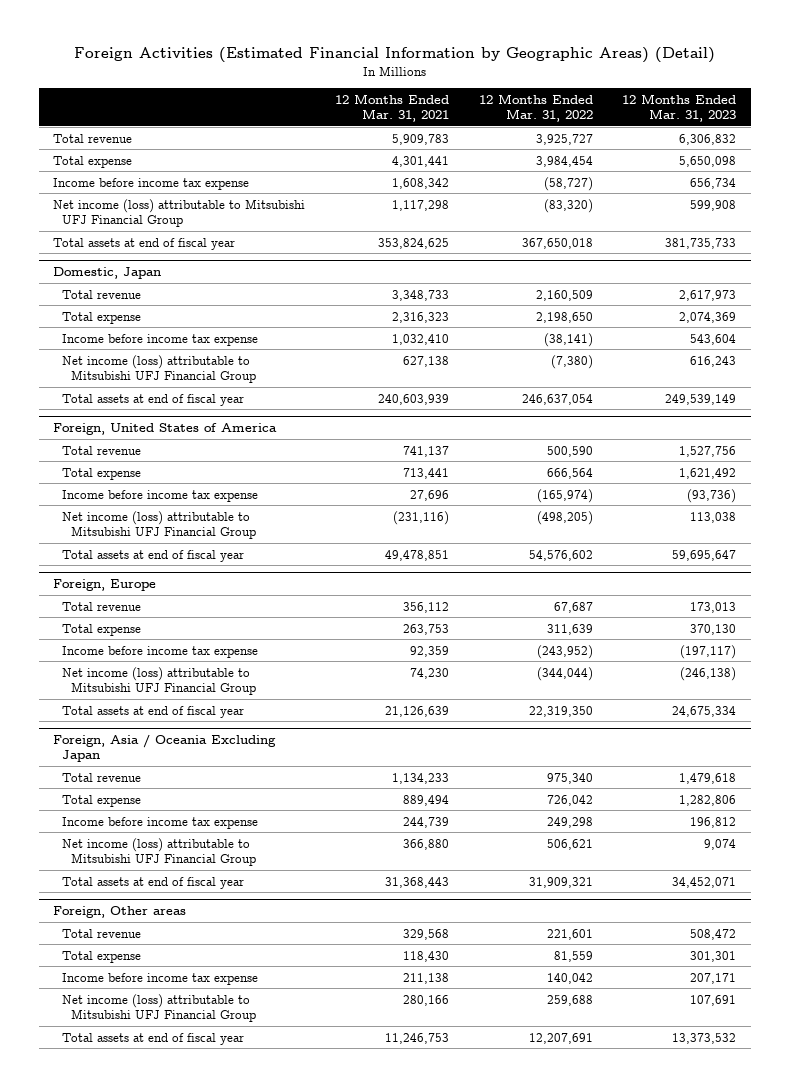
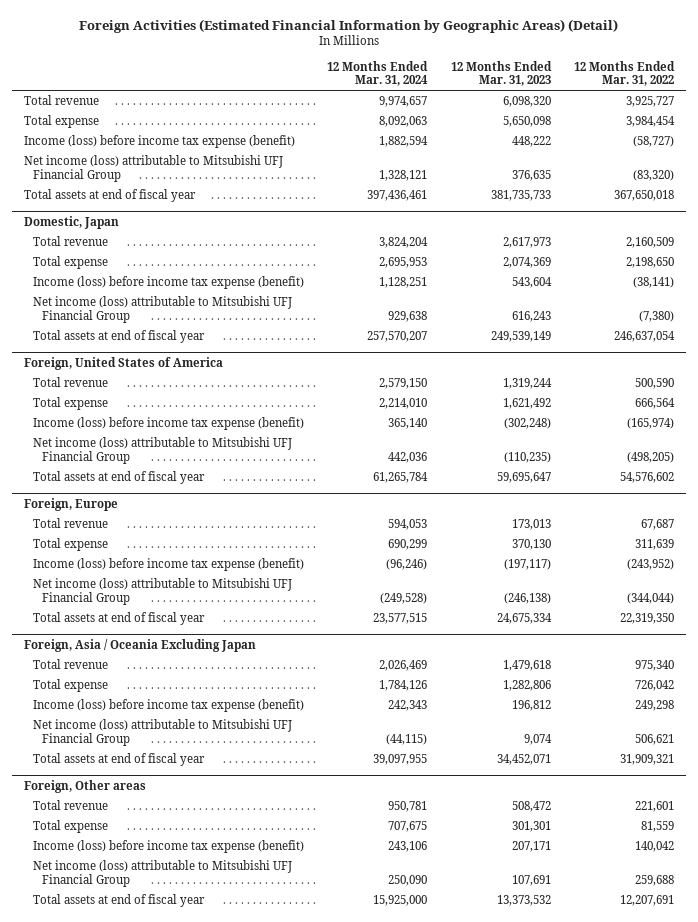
[335,94,450,123] 12 Months Ended Mar. 31, 2021 -> none
none -> [327,60,429,87] 12 Months Ended Mar. 31, 2024
[679,133,737,145] 6,306,832 -> [502,96,551,108] 6,098,320
[53,177,250,190] Income before income tax expense -> [23,135,295,149] Income (loss) before income tax expense (benefit)
[690,177,737,189] 656,734 -> [511,136,551,148] 448,222
[690,199,737,211] 599,908 -> [511,169,551,181] 376,635
[62,333,259,346] Income before income tax expense -> [32,276,304,290] Income (loss) before income tax expense (benefit)
[679,445,737,457] 1,527,756 -> [502,378,552,390] 1,319,244
[62,489,259,502] Income before income tax expense -> [32,417,304,431] Income (loss) before income tax expense (benefit)
[687,488,737,503] (93,736) -> [503,418,551,430] (302,248)
[690,511,737,523] 113,038 -> [503,451,551,463] (110,235)
[62,645,259,658] Income before income tax expense -> [32,558,304,572] Income (loss) before income tax expense (benefit)
[62,816,259,829] Income before income tax expense -> [32,699,304,713] Income (loss) before income tax expense (benefit)
[62,972,259,985] Income before income tax expense -> [32,840,304,854] Income (loss) before income tax expense (benefit)

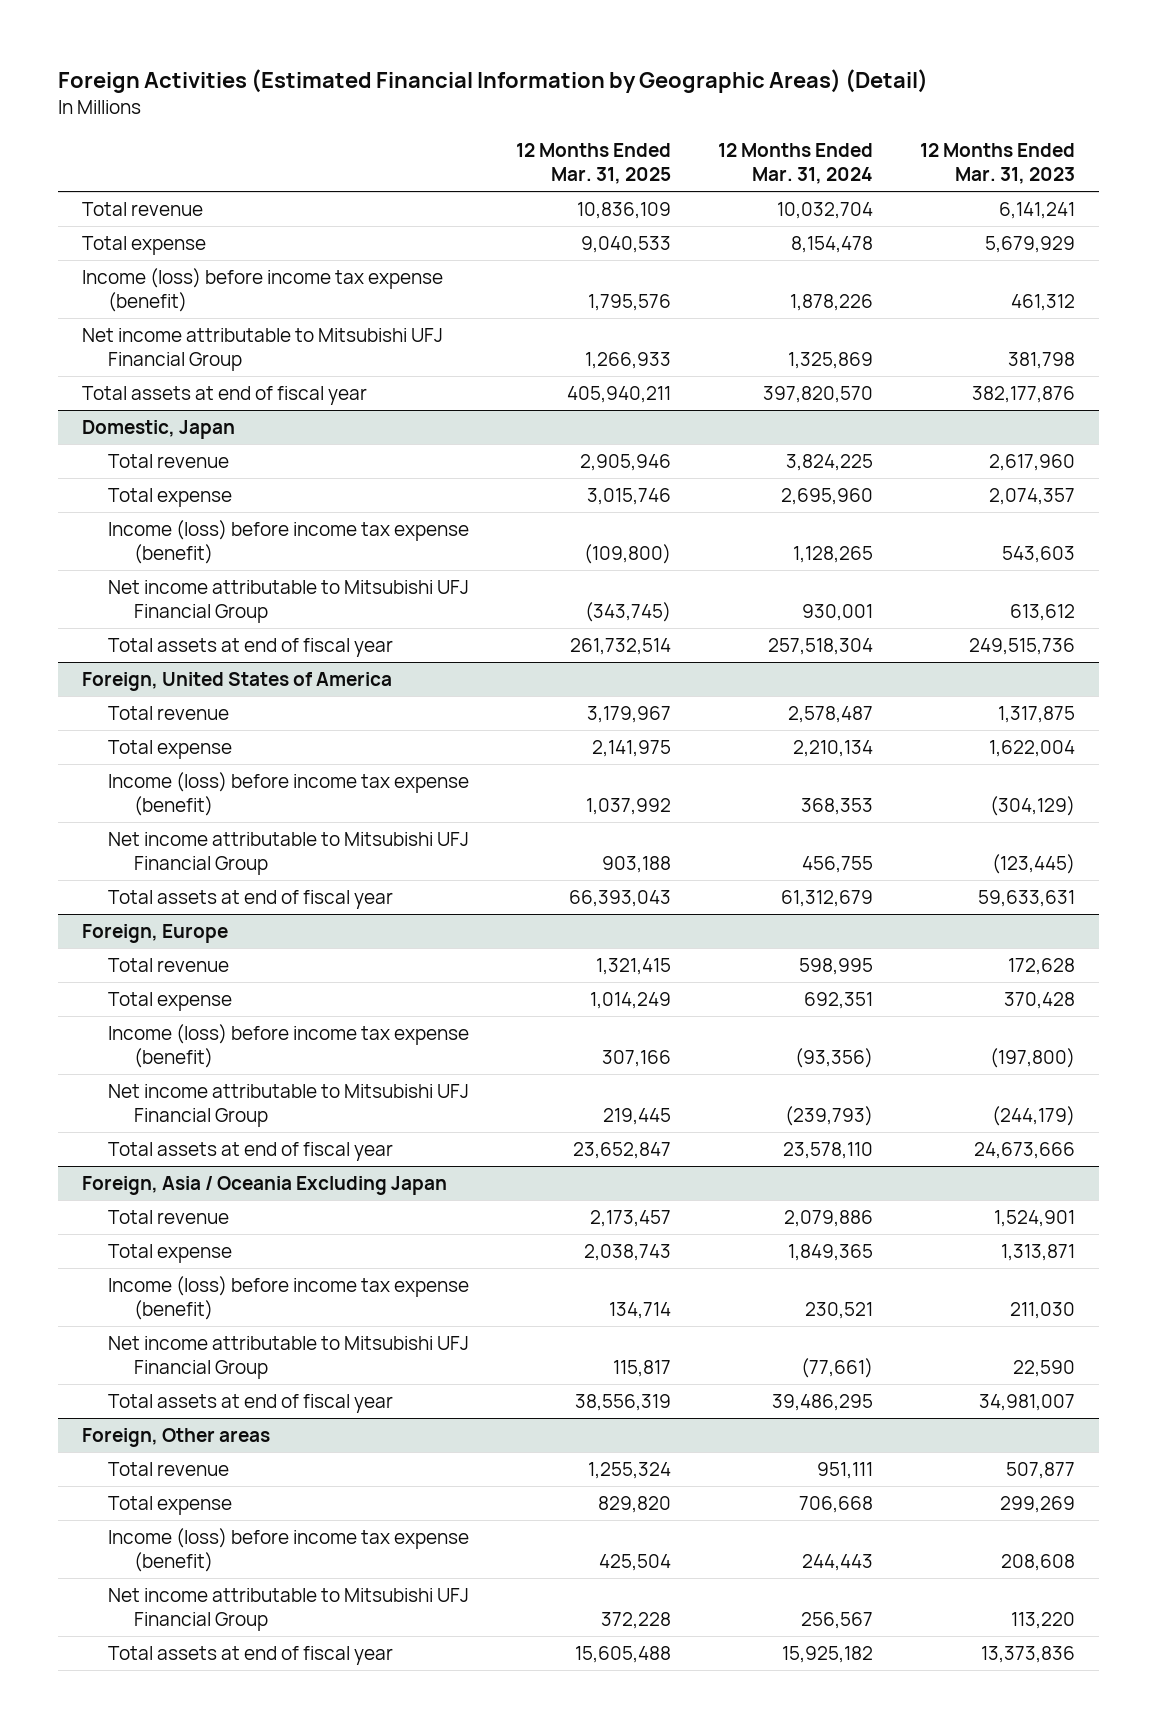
[574,60,676,87] 12 Months Ended Mar. 31, 2022 -> none
none -> [515,142,671,185] 12 Months Ended Mar. 31, 2025
[379,96,428,108] 9,974,657 -> [777,201,874,219] 10,032,704
[502,96,551,108] 6,098,320 -> [999,201,1076,219] 6,141,241
[379,116,428,128] 8,092,063 -> [791,235,874,253] 8,154,478
[502,116,551,128] 5,650,098 -> [985,235,1076,253] 5,679,929
[379,136,429,148] 1,882,594 -> [790,294,874,312] 1,878,226
[511,136,551,148] 448,222 -> [1011,294,1076,312] 461,312
[23,155,283,182] Net income (loss) attributable to Mitsubishi UFJ Financial Group -> [81,327,443,372] Net income attributable to Mitsubishi UFJ Financial Group
[379,169,428,181] 1,328,121 -> [788,352,874,370] 1,325,869
[511,169,551,181] 376,635 -> [1008,352,1076,370] 381,798
[367,190,428,202] 397,436,461 -> [763,385,874,403] 397,820,570
[490,190,551,202] 381,735,733 -> [972,385,1076,403] 382,177,876
[379,237,429,249] 3,824,204 -> [786,453,874,471] 3,824,225
[502,237,551,249] 2,617,973 -> [989,453,1076,471] 2,617,960
[379,257,428,269] 2,695,953 -> [781,487,874,505] 2,695,960
[502,257,551,269] 2,074,369 -> [989,487,1076,505] 2,074,357
[379,277,428,289] 1,128,251 -> [793,546,874,564] 1,128,265
[511,277,552,289] 543,604 -> [1002,546,1076,564] 543,603
[32,296,292,323] Net income (loss) attributable to Mitsubishi UFJ Financial Group -> [107,579,469,624] Net income attributable to Mitsubishi UFJ Financial Group
[388,310,428,322] 929,638 -> [802,604,874,622] 930,001
[511,310,551,322] 616,243 -> [1010,604,1076,622] 613,612
[367,331,428,343] 257,570,207 -> [768,637,874,655] 257,518,304
[490,331,551,343] 249,539,149 -> [969,637,1076,655] 249,515,736
[379,378,428,390] 2,579,150 -> [788,705,874,723] 2,578,487
[502,378,552,390] 1,319,244 -> [998,705,1076,723] 1,317,875
[379,398,428,410] 2,214,010 -> [793,739,874,757] 2,210,134
[502,398,551,410] 1,621,492 -> [989,739,1076,757] 1,622,004
[388,418,428,430] 365,140 -> [801,798,874,816] 368,353
[503,418,551,430] (302,248) -> [990,796,1076,817] (304,129)
[32,437,292,464] Net income (loss) attributable to Mitsubishi UFJ Financial Group -> [107,831,469,876] Net income attributable to Mitsubishi UFJ Financial Group
[388,451,428,463] 442,036 -> [802,856,874,874] 456,755
[503,451,551,463] (110,235) -> [992,854,1076,875] (123,445)
[373,472,429,484] 61,265,784 -> [781,889,874,907] 61,312,679
[496,472,551,484] 59,695,647 -> [978,889,1076,907] 59,633,631
[388,519,428,531] 594,053 -> [799,957,874,975] 598,995
[511,519,551,531] 173,013 -> [1008,957,1076,975] 172,628
[388,539,428,551] 690,299 -> [804,991,874,1009] 692,351
[511,539,551,551] 370,130 -> [1004,991,1076,1009] 370,428
[386,559,428,571] (96,246) -> [795,1048,874,1069] (93,356)
[503,559,551,571] (197,117) -> [990,1048,1076,1069] (197,800)
[32,578,292,605] Net income (loss) attributable to Mitsubishi UFJ Financial Group -> [107,1083,469,1128] Net income attributable to Mitsubishi UFJ Financial Group
[380,592,428,604] (249,528) -> [785,1106,874,1127] (239,793)
[503,592,551,604] (246,138) -> [992,1106,1076,1127] (244,179)
[373,613,428,625] 23,577,515 -> [783,1141,874,1159] 23,578,110
[496,613,552,625] 24,675,334 -> [974,1141,1076,1159] 24,673,666
[379,660,428,672] 2,026,469 -> [784,1209,874,1227] 2,079,886
[502,660,551,672] 1,479,618 -> [994,1209,1076,1227] 1,524,901
[379,680,428,692] 1,784,126 -> [788,1243,874,1261] 1,849,365
[502,680,551,692] 1,282,806 -> [1001,1243,1076,1261] 1,313,871
[388,700,428,712] 242,343 -> [805,1302,874,1320] 230,521
[511,700,551,712] 196,812 -> [1010,1302,1076,1320] 211,030
[32,719,292,746] Net income (loss) attributable to Mitsubishi UFJ Financial Group -> [107,1335,469,1380] Net income attributable to Mitsubishi UFJ Financial Group
[386,733,428,745] (44,115) -> [801,1358,874,1379] (77,661)
[523,733,552,745] 9,074 -> [1013,1360,1076,1378] 22,590
[373,754,428,766] 39,097,955 -> [772,1393,874,1411] 39,486,295
[496,754,551,766] 34,452,071 -> [979,1393,1076,1411] 34,981,007
[388,801,428,813] 950,781 -> [817,1461,874,1479] 951,111
[511,801,551,813] 508,472 -> [1006,1461,1076,1479] 507,877
[388,821,428,833] 707,675 -> [799,1495,874,1513] 706,668
[511,821,551,833] 301,301 -> [1000,1495,1076,1513] 299,269
[388,841,428,853] 243,106 -> [802,1554,874,1572] 244,443
[511,841,551,853] 207,171 -> [1001,1554,1076,1572] 208,608
[32,860,292,887] Net income (loss) attributable to Mitsubishi UFJ Financial Group -> [107,1587,469,1632] Net income attributable to Mitsubishi UFJ Financial Group
[388,874,428,886] 250,090 -> [801,1612,874,1630] 256,567
[511,874,551,886] 107,691 -> [1011,1612,1076,1630] 113,220
[373,895,428,907] 15,925,000 -> [782,1645,874,1663] 15,925,182
[496,895,551,907] 13,373,532 -> [981,1645,1076,1663] 13,373,836

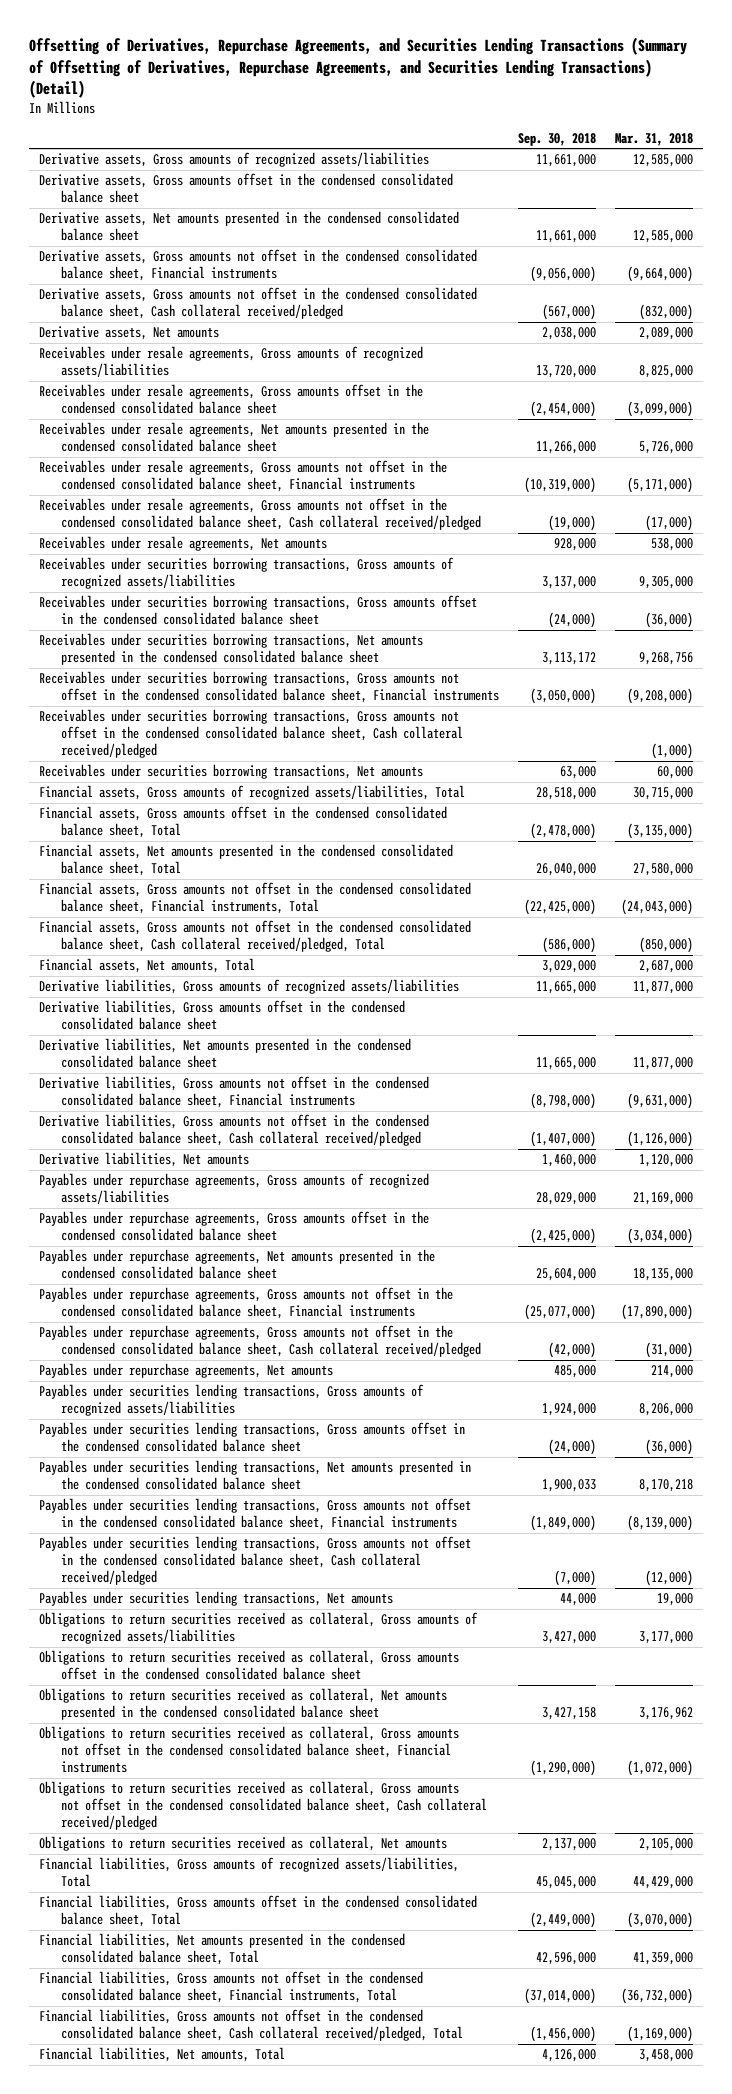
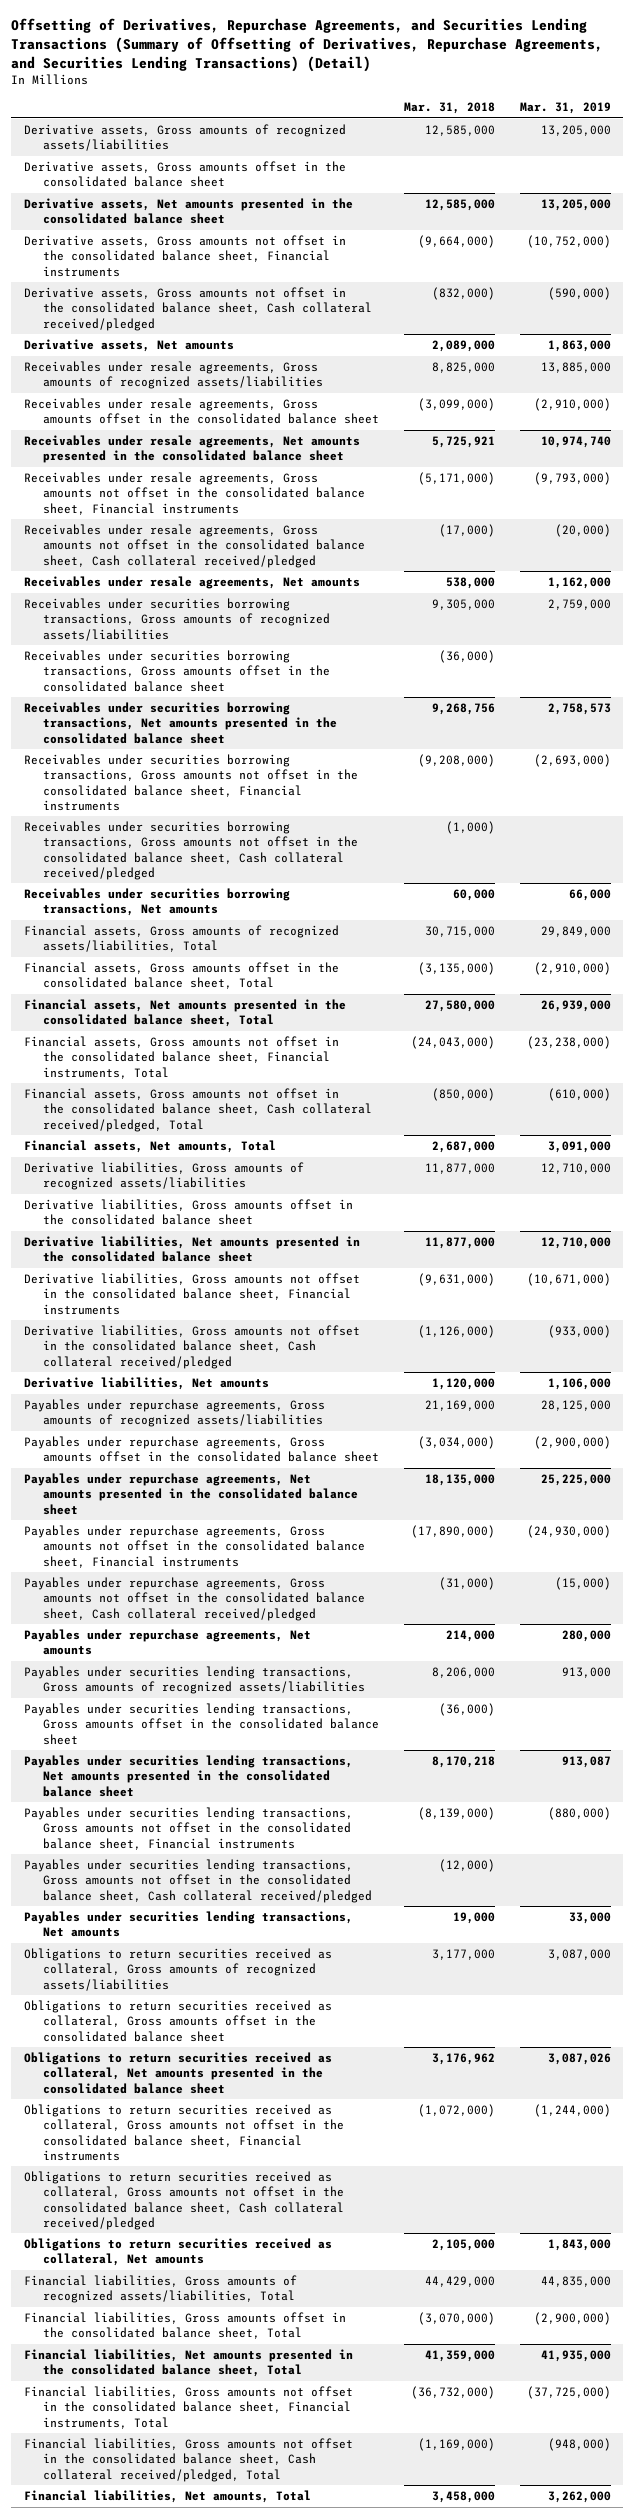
[518,132,597,146] Sep. 30, 2018 -> none
none -> [519,102,611,115] Mar. 31, 2019
[38,173,453,204] Derivative assets, Gross amounts offset in the condensed consolidated balance sheet -> [23,161,346,188] Derivative assets, Gross amounts offset in the consolidated balance sheet
[38,211,459,242] Derivative assets, Net amounts presented in the condensed consolidated balance sheet -> [23,198,353,225] Derivative assets, Net amounts presented in the consolidated balance sheet
[38,249,477,282] Derivative assets, Gross amounts not offset in the condensed consolidated balance sheet, Financial instruments -> [23,235,346,277] Derivative assets, Gross amounts not offset in the consolidated balance sheet, Financial instruments
[38,287,477,320] Derivative assets, Gross amounts not offset in the condensed consolidated balance sheet, Cash collateral received/pledged -> [23,287,373,331] Derivative assets, Gross amounts not offset in the consolidated balance sheet, Cash collateral received/pledged
[38,384,423,415] Receivables under resale agreements, Gross amounts offset in the condensed consolidated balance sheet -> [23,398,380,425] Receivables under resale agreements, Gross amounts offset in the consolidated balance sheet
[38,422,429,453] Receivables under resale agreements, Net amounts presented in the condensed consolidated balance sheet -> [23,435,360,464] Receivables under resale agreements, Net amounts presented in the consolidated balance sheet
[639,441,694,455] 5,726,000 -> [432,436,496,449] 5,725,921
[38,460,447,493] Receivables under resale agreements, Gross amounts not offset in the condensed consolidated balance sheet, Financial instruments -> [23,472,366,515] Receivables under resale agreements, Gross amounts not offset in the consolidated balance sheet, Financial instruments
[38,498,481,531] Receivables under resale agreements, Gross amounts not offset in the condensed consolidated balance sheet, Cash collateral received/pledged -> [23,524,366,568] Receivables under resale agreements, Gross amounts not offset in the consolidated balance sheet, Cash collateral received/pledged
[38,595,477,626] Receivables under securities borrowing transactions, Gross amounts offset in the condensed consolidated balance sheet -> [23,650,331,692] Receivables under securities borrowing transactions, Gross amounts offset in the consolidated balance sheet
[38,633,423,666] Receivables under securities borrowing transactions, Net amounts presented in the condensed consolidated balance sheet -> [23,702,338,744] Receivables under securities borrowing transactions, Net amounts presented in the consolidated balance sheet
[38,671,499,704] Receivables under securities borrowing transactions, Gross amounts not offset in the condensed consolidated balance sheet, Financial instruments -> [23,754,359,811] Receivables under securities borrowing transactions, Gross amounts not offset in the consolidated balance sheet, Financial instruments
[38,709,463,759] Receivables under securities borrowing transactions, Gross amounts not offset in the condensed consolidated balance sheet, Cash collateral received/pledged -> [23,821,359,880] Receivables under securities borrowing transactions, Gross amounts not offset in the consolidated balance sheet, Cash collateral received/pledged
[38,806,447,839] Financial assets, Gross amounts offset in the condensed consolidated balance sheet, Total -> [23,962,339,990] Financial assets, Gross amounts offset in the consolidated balance sheet, Total
[38,844,453,877] Financial assets, Net amounts presented in the condensed consolidated balance sheet, Total -> [23,999,346,1028] Financial assets, Net amounts presented in the consolidated balance sheet, Total
[38,882,471,915] Financial assets, Gross amounts not offset in the condensed consolidated balance sheet, Financial instruments, Total -> [23,1036,339,1079] Financial assets, Gross amounts not offset in the consolidated balance sheet, Financial instruments, Total
[38,920,471,953] Financial assets, Gross amounts not offset in the condensed consolidated balance sheet, Cash collateral received/pledged, Total -> [23,1088,373,1132] Financial assets, Gross amounts not offset in the consolidated balance sheet, Cash collateral received/pledged, Total
[38,1000,405,1031] Derivative liabilities, Gross amounts offset in the condensed consolidated balance sheet -> [23,1199,353,1226] Derivative liabilities, Gross amounts offset in the consolidated balance sheet
[38,1038,411,1069] Derivative liabilities, Net amounts presented in the condensed consolidated balance sheet -> [23,1236,360,1263] Derivative liabilities, Net amounts presented in the consolidated balance sheet
[38,1076,429,1109] Derivative liabilities, Gross amounts not offset in the condensed consolidated balance sheet, Financial instruments -> [23,1273,360,1315] Derivative liabilities, Gross amounts not offset in the consolidated balance sheet, Financial instruments
[38,1114,429,1147] Derivative liabilities, Gross amounts not offset in the condensed consolidated balance sheet, Cash collateral received/pledged -> [23,1325,360,1369] Derivative liabilities, Gross amounts not offset in the consolidated balance sheet, Cash collateral received/pledged
[38,1211,429,1242] Payables under repurchase agreements, Gross amounts offset in the condensed consolidated balance sheet -> [23,1436,380,1463] Payables under repurchase agreements, Gross amounts offset in the consolidated balance sheet
[38,1249,435,1280] Payables under repurchase agreements, Net amounts presented in the condensed consolidated balance sheet -> [23,1473,359,1515] Payables under repurchase agreements, Net amounts presented in the consolidated balance sheet
[38,1287,453,1320] Payables under repurchase agreements, Gross amounts not offset in the condensed consolidated balance sheet, Financial instruments -> [23,1525,366,1568] Payables under repurchase agreements, Gross amounts not offset in the consolidated balance sheet, Financial instruments
[38,1325,481,1358] Payables under repurchase agreements, Gross amounts not offset in the condensed consolidated balance sheet, Cash collateral received/pledged -> [23,1577,366,1621] Payables under repurchase agreements, Gross amounts not offset in the consolidated balance sheet, Cash collateral received/pledged
[38,1422,465,1453] Payables under securities lending transactions, Gross amounts offset in the condensed consolidated balance sheet -> [23,1703,380,1745] Payables under securities lending transactions, Gross amounts offset in the consolidated balance sheet
[38,1460,471,1491] Payables under securities lending transactions, Net amounts presented in the condensed consolidated balance sheet -> [23,1755,353,1797] Payables under securities lending transactions, Net amounts presented in the consolidated balance sheet
[38,1498,471,1531] Payables under securities lending transactions, Gross amounts not offset in the condensed consolidated balance sheet, Financial instruments -> [23,1807,353,1850] Payables under securities lending transactions, Gross amounts not offset in the consolidated balance sheet, Financial instruments
[38,1536,471,1586] Payables under securities lending transactions, Gross amounts not offset in the condensed consolidated balance sheet, Cash collateral received/pledged -> [23,1859,373,1903] Payables under securities lending transactions, Gross amounts not offset in the consolidated balance sheet, Cash collateral received/pledged
[38,1650,459,1681] Obligations to return securities received as collateral, Gross amounts offset in the condensed consolidated balance sheet -> [23,2000,332,2042] Obligations to return securities received as collateral, Gross amounts offset in the consolidated balance sheet
[38,1688,447,1721] Obligations to return securities received as collateral, Net amounts presented in the condensed consolidated balance sheet -> [23,2052,332,2094] Obligations to return securities received as collateral, Net amounts presented in the consolidated balance sheet
[38,1726,459,1774] Obligations to return securities received as collateral, Gross amounts not offset in the condensed consolidated balance sheet, Financial instruments -> [23,2104,345,2161] Obligations to return securities received as collateral, Gross amounts not offset in the consolidated balance sheet, Financial instruments
[38,1781,487,1831] Obligations to return securities received as collateral, Gross amounts not offset in the condensed consolidated balance sheet, Cash collateral received/pledged -> [23,2171,345,2230] Obligations to return securities received as collateral, Gross amounts not offset in the consolidated balance sheet, Cash collateral received/pledged
[38,1895,477,1928] Financial liabilities, Gross amounts offset in the condensed consolidated balance sheet, Total -> [23,2312,346,2340] Financial liabilities, Gross amounts offset in the consolidated balance sheet, Total
[38,1933,405,1966] Financial liabilities, Net amounts presented in the condensed consolidated balance sheet, Total -> [23,2349,353,2378] Financial liabilities, Net amounts presented in the consolidated balance sheet, Total
[38,1971,423,2004] Financial liabilities, Gross amounts not offset in the condensed consolidated balance sheet, Financial instruments, Total -> [23,2386,353,2429] Financial liabilities, Gross amounts not offset in the consolidated balance sheet, Financial instruments, Total
[38,2009,463,2042] Financial liabilities, Gross amounts not offset in the condensed consolidated balance sheet, Cash collateral received/pledged, Total -> [23,2438,353,2482] Financial liabilities, Gross amounts not offset in the consolidated balance sheet, Cash collateral received/pledged, Total

